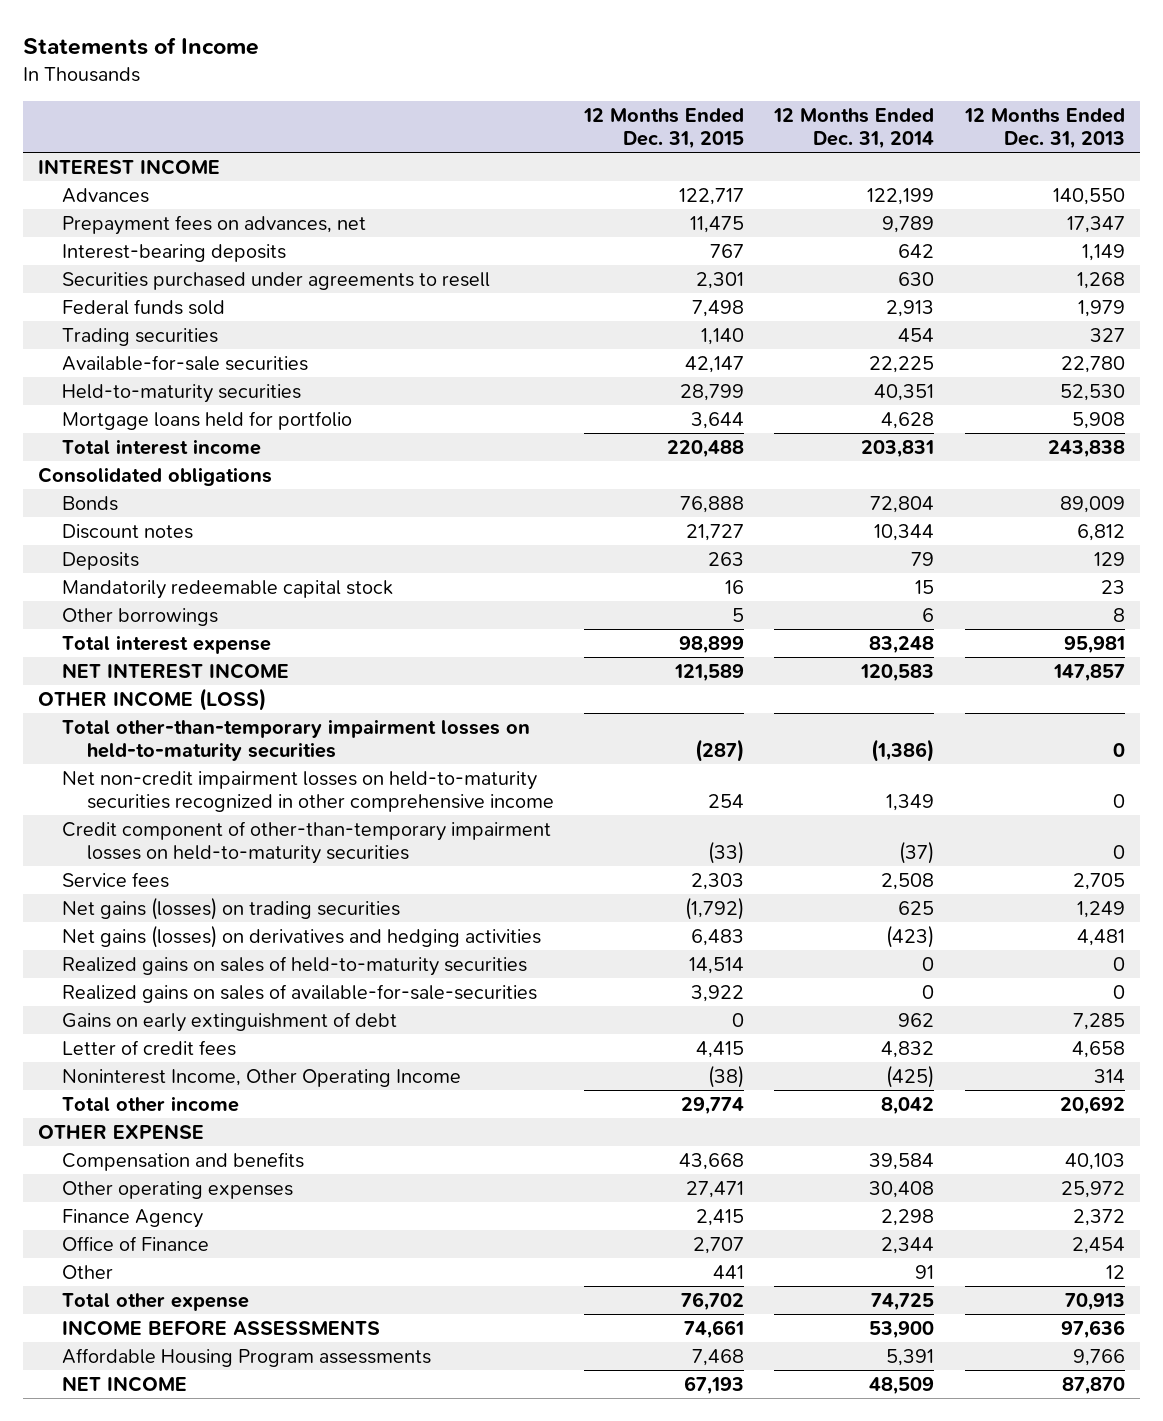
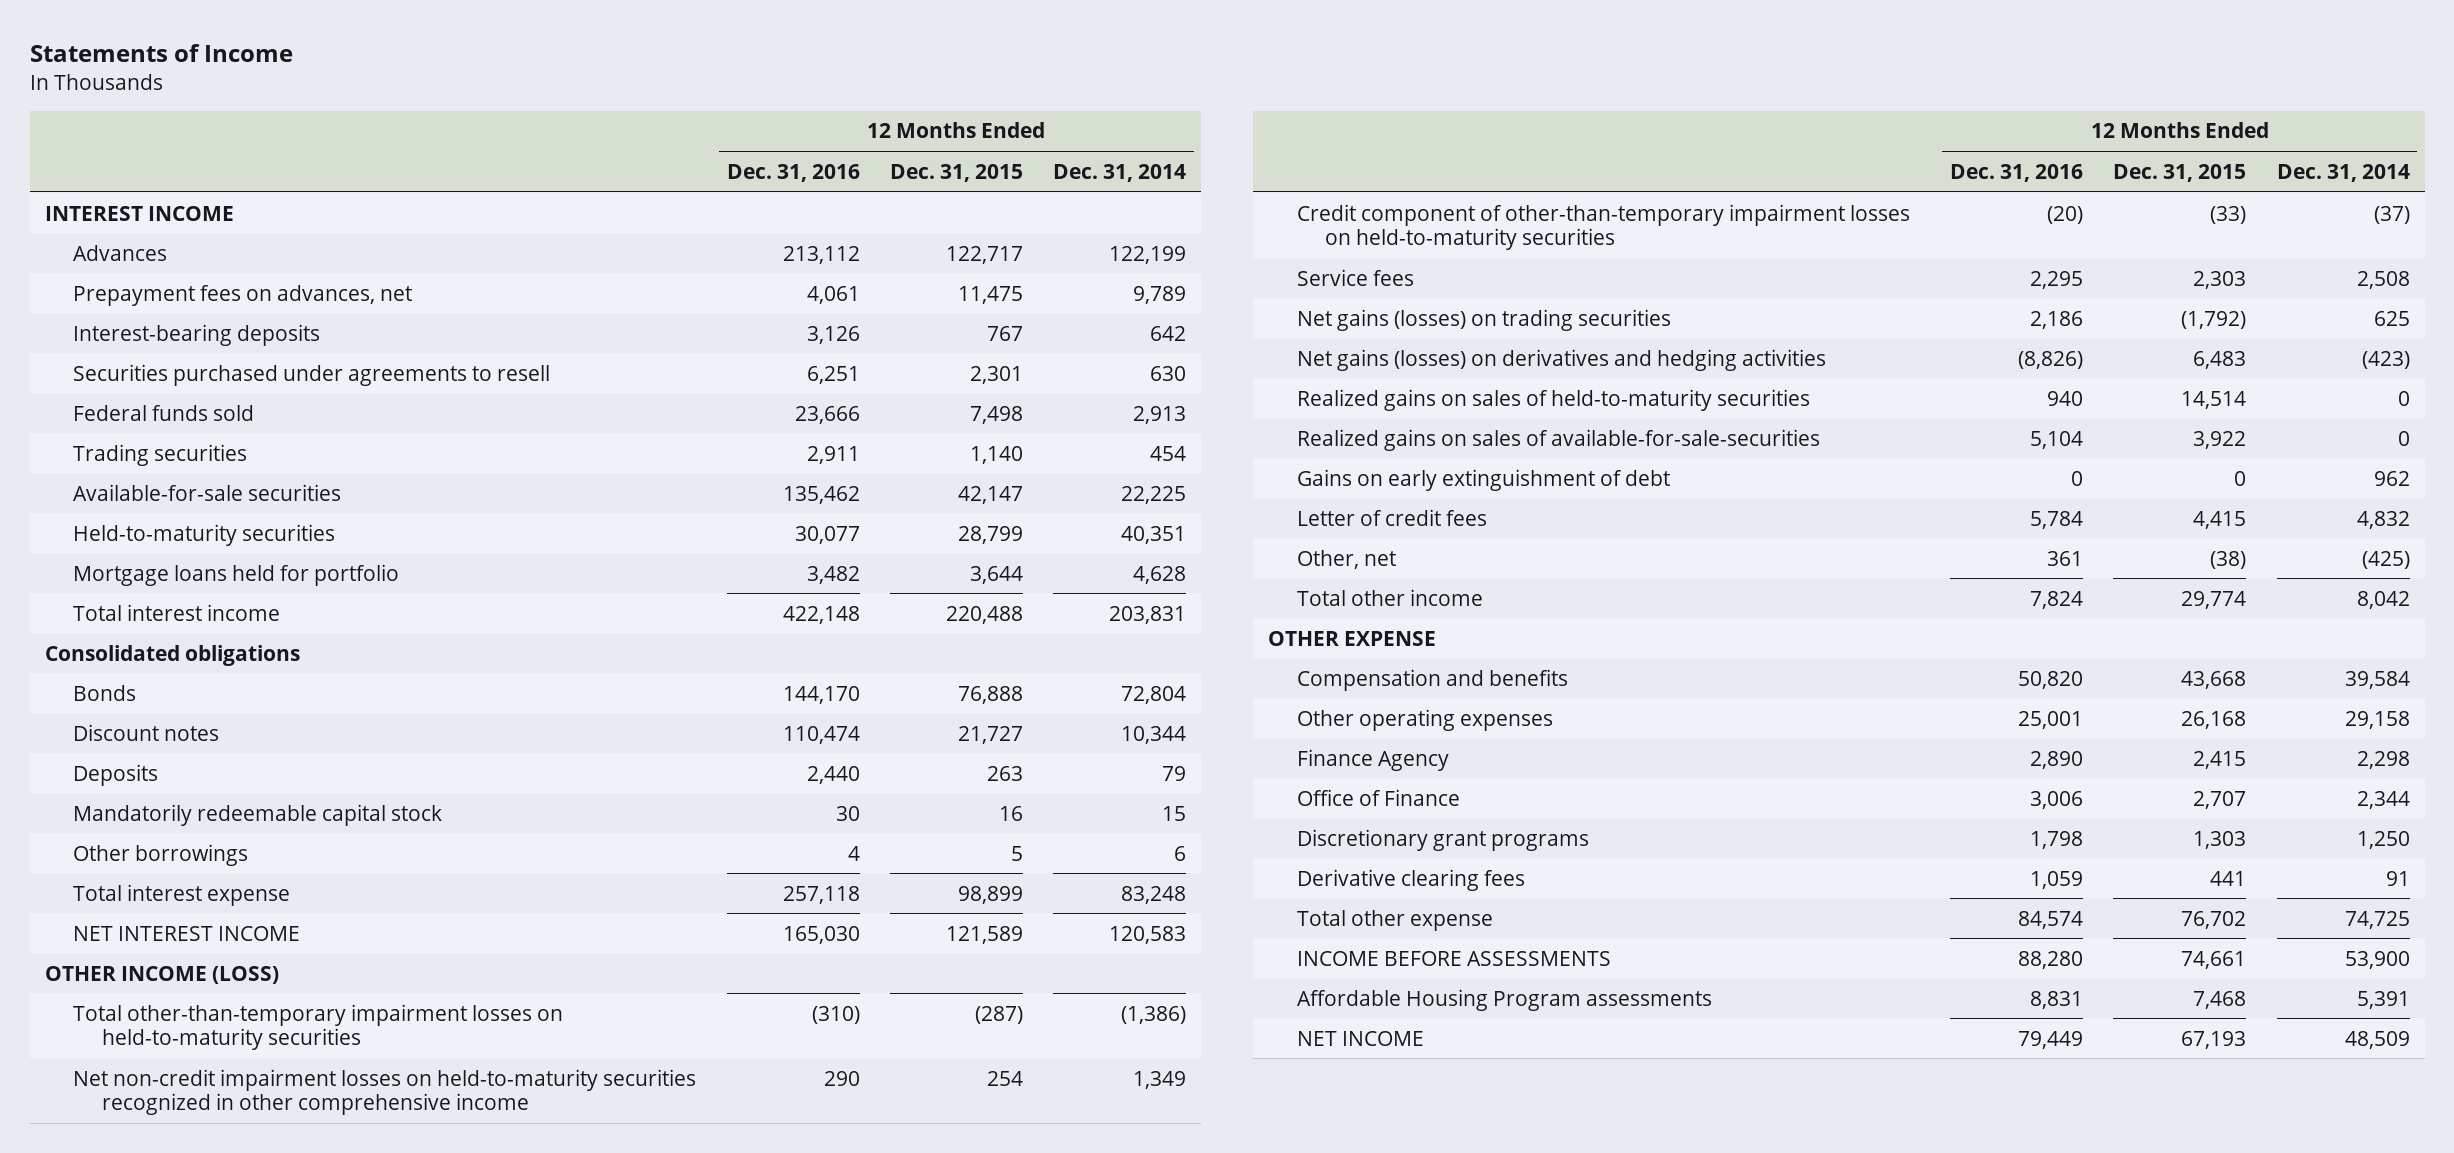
[963,107,1125,149] 12 Months Ended Dec. 31, 2013 -> none
none -> [726,163,860,182] Dec. 31, 2016
[62,1068,462,1087] Noninterest Income, Other Operating Income -> [1296,549,1396,569] Other, net
[686,1180,745,1198] 27,471 -> [2181,710,2247,729] 26,168
[869,1180,935,1198] 30,408 -> [2344,710,2410,729] 29,158
none -> [1296,828,1589,851] Discretionary grant programs
[62,1264,114,1279] Other -> [1296,868,1525,891] Derivative clearing fees

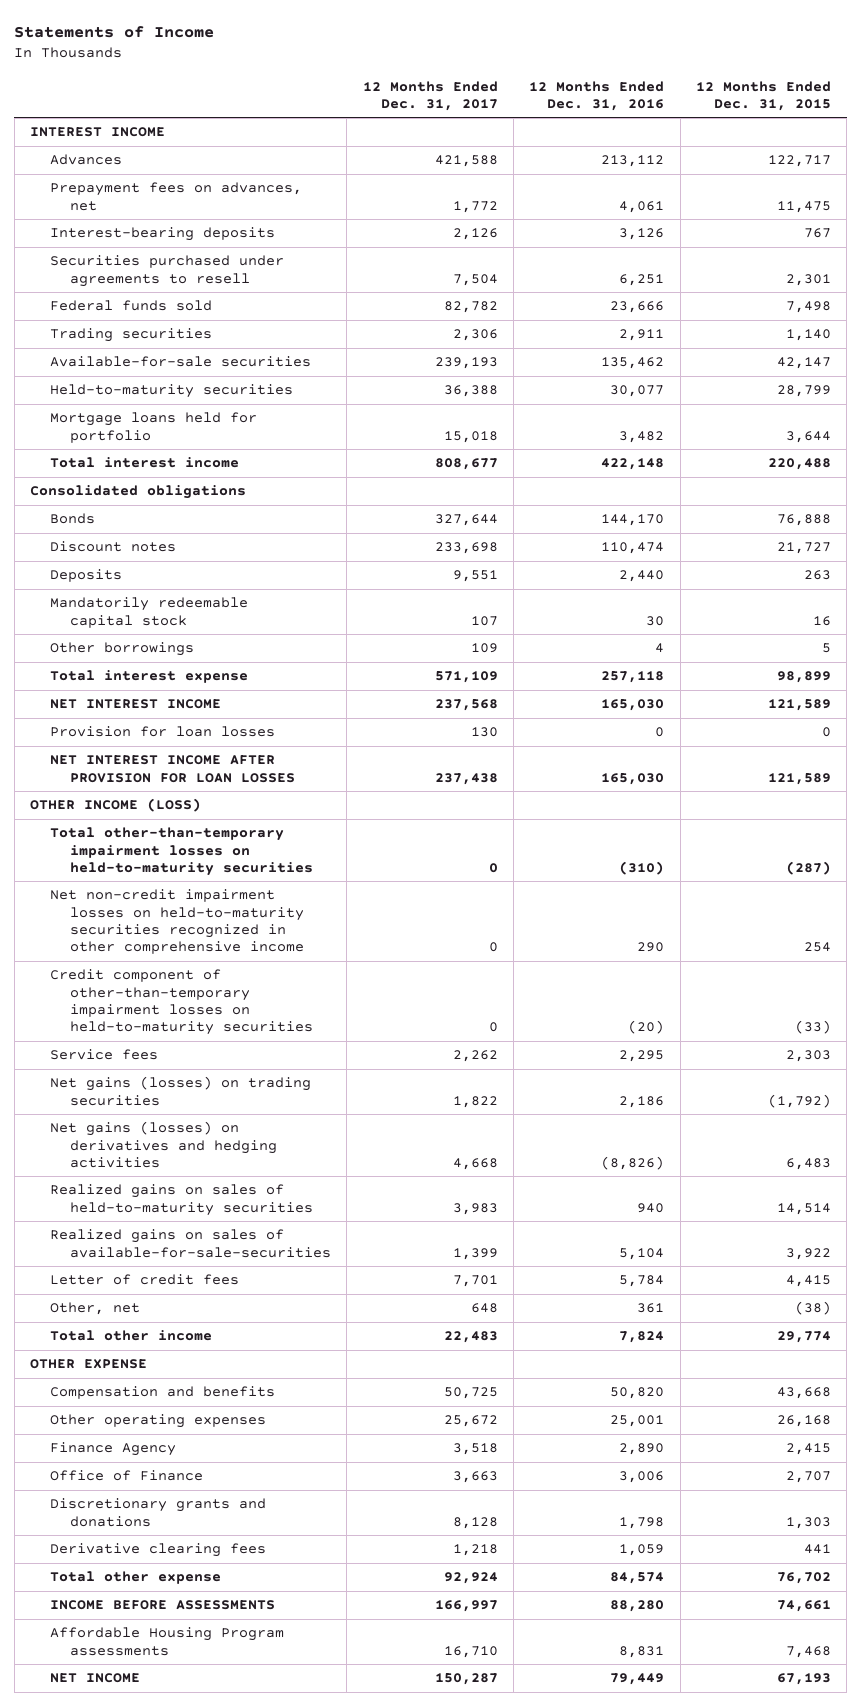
[1053,163,1187,182] Dec. 31, 2014 -> none
none -> [362,80,498,111] 12 Months Ended Dec. 31, 2017
none -> [50,726,276,738] Provision for loan losses
none -> [50,755,295,783] NET INTEREST INCOME AFTER PROVISION FOR LOAN LOSSES
[1296,468,1670,491] Gains on early extinguishment of debt -> none
[1296,828,1589,851] Discretionary grant programs -> [50,1498,267,1527] Discretionary grants and donations

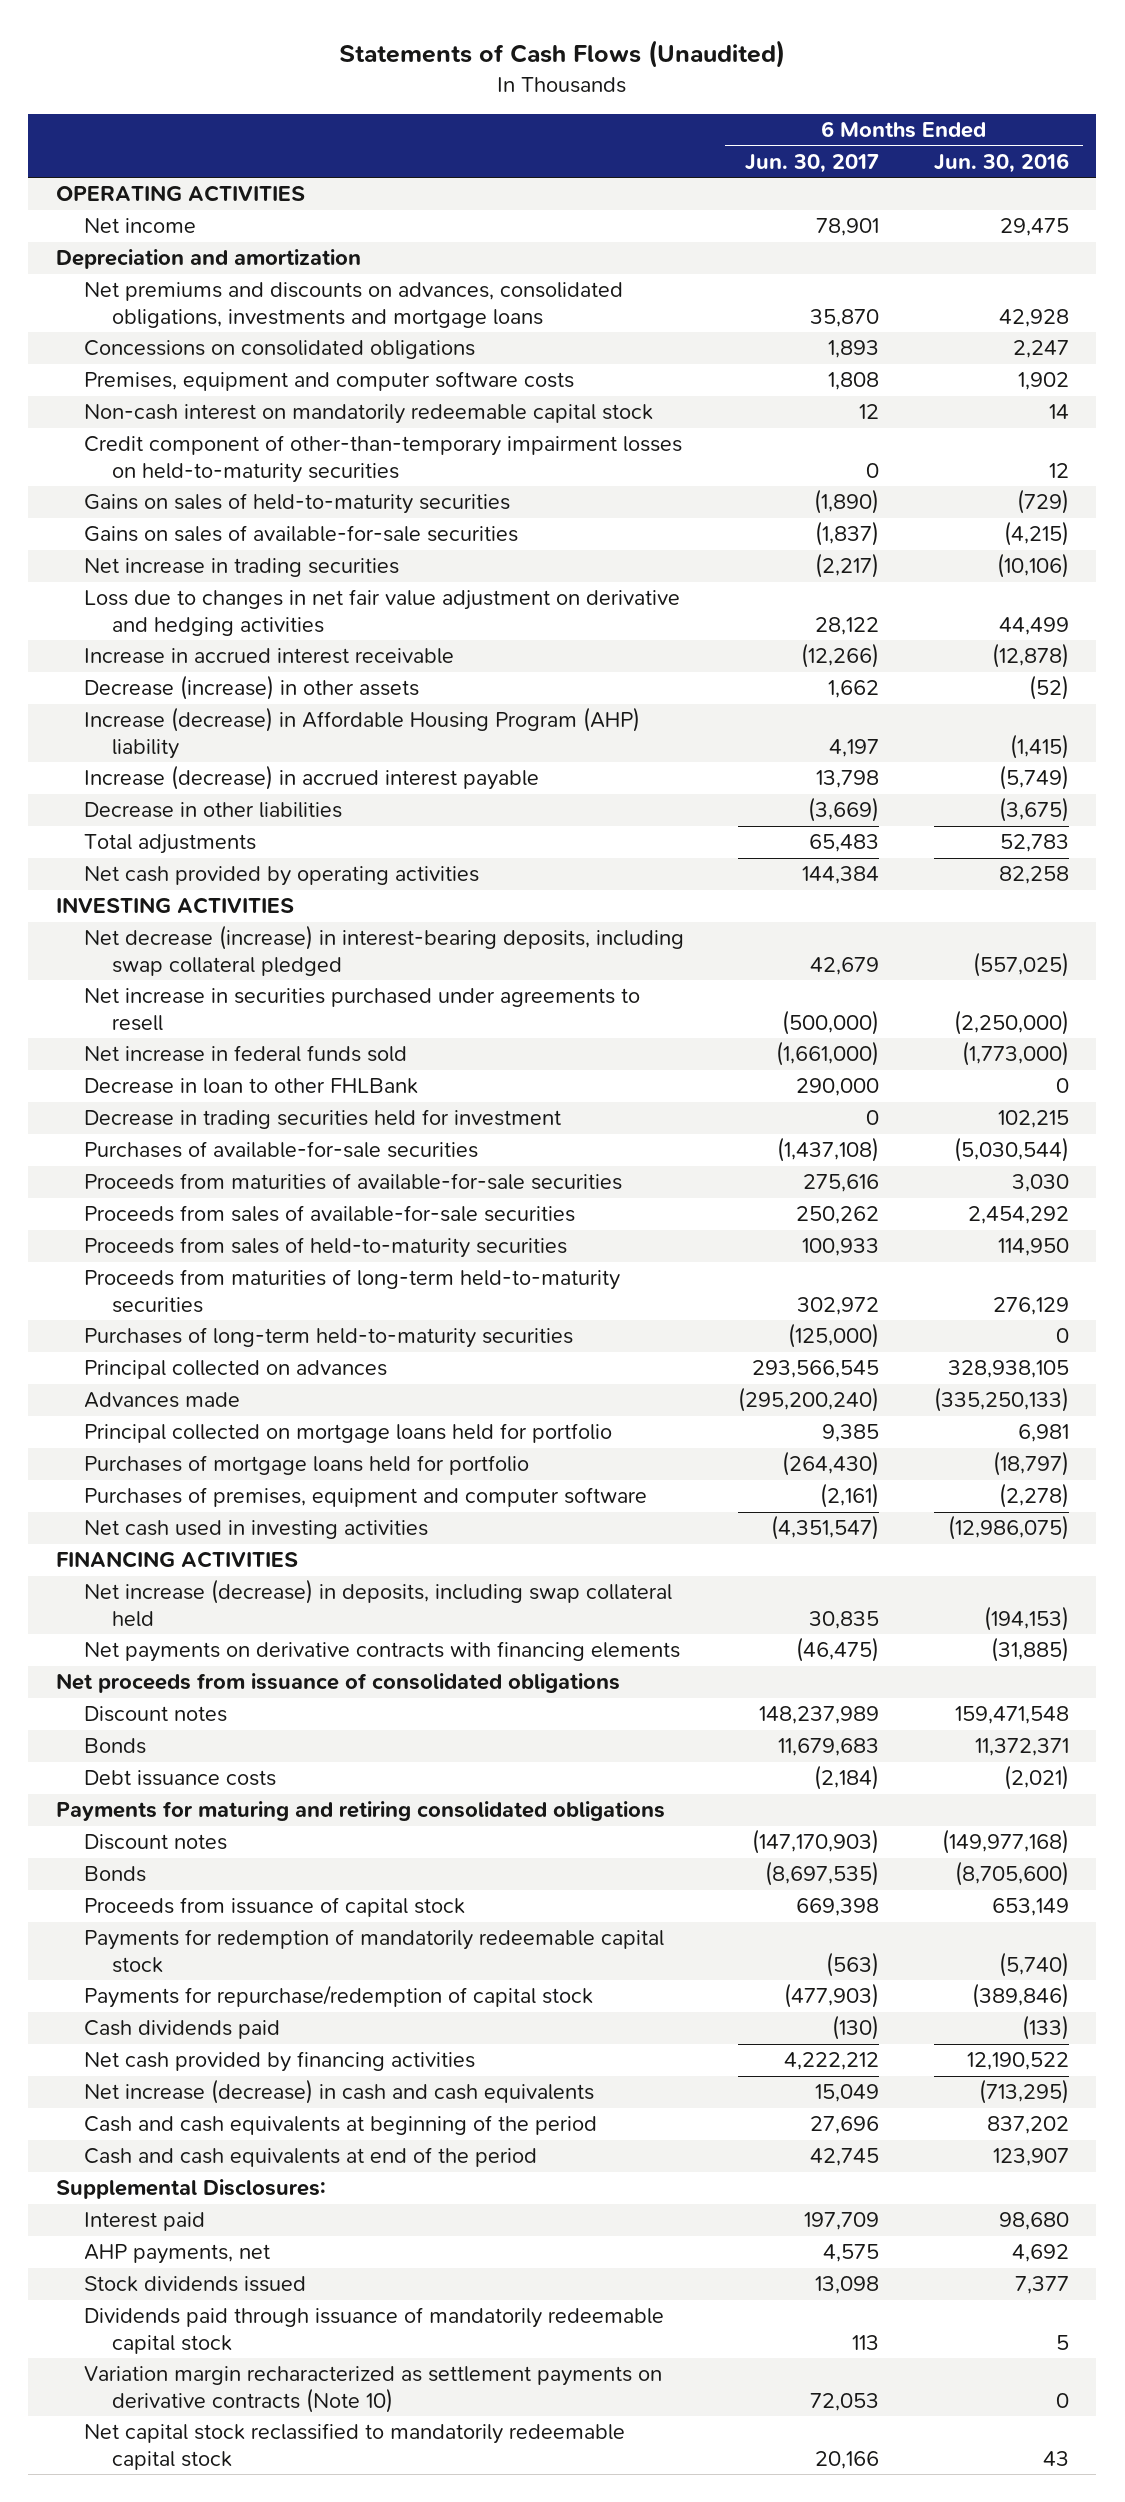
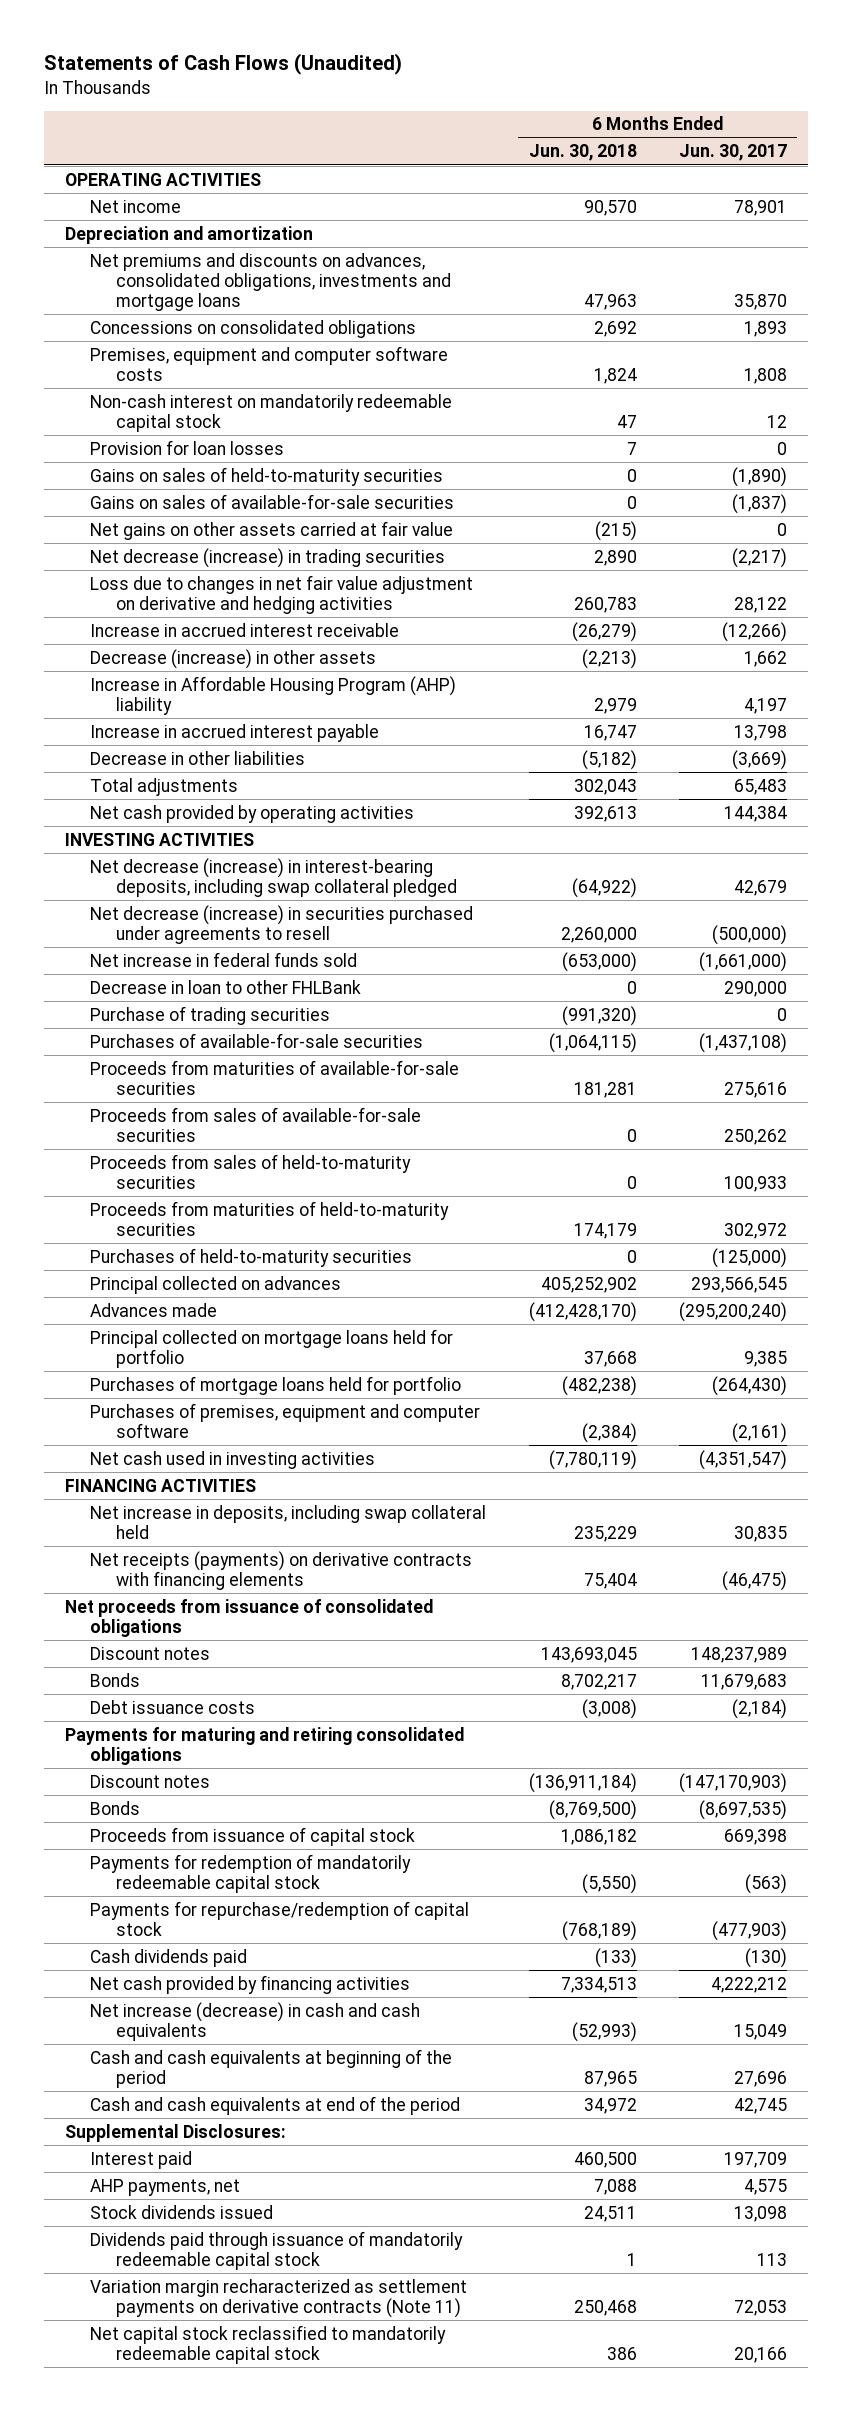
[934,152,1070,173] Jun. 30, 2016 -> none
none -> [528,144,637,162] Jun. 30, 2018
[83,435,682,483] Credit component of other-than-temporary impairment losses on held-to-maturity securities -> none
none -> [90,439,285,455] Provision for loan losses
none -> [90,520,454,540] Net gains on other assets carried at fair value
[83,558,399,578] Net increase in trading securities -> [90,547,446,568] Net decrease (increase) in trading securities
[83,707,640,759] Increase (decrease) in Affordable Housing Program (AHP) liability -> [90,675,457,715] Increase in Affordable Housing Program (AHP) liability
[83,765,539,791] Increase (decrease) in accrued interest payable -> [90,723,380,742] Increase in accrued interest payable
[83,988,640,1031] Net increase in securities purchased under agreements to resell -> [90,904,474,944] Net decrease (increase) in securities purchased under agreements to resell
[83,1109,561,1130] Decrease in trading securities held for investment -> [90,1005,331,1025] Purchase of trading securities
[83,1269,620,1313] Proceeds from maturities of long-term held-to-maturity securities -> [90,1200,450,1236] Proceeds from maturities of held-to-maturity securities
[83,1327,573,1349] Purchases of long-term held-to-maturity securities -> [90,1247,413,1267] Purchases of held-to-maturity securities
[83,1579,672,1627] Net increase (decrease) in deposits, including swap collateral held -> [90,1504,487,1539] Net increase in deposits, including swap collateral held
[83,1641,680,1663] Net payments on derivative contracts with financing elements -> [90,1550,473,1590] Net receipts (payments) on derivative contracts with financing elements
[83,2366,662,2413] Variation margin recharacterized as settlement payments on derivative contracts (Note 10) -> [90,2278,468,2318] Variation margin recharacterized as settlement payments on derivative contracts (Note 11)

